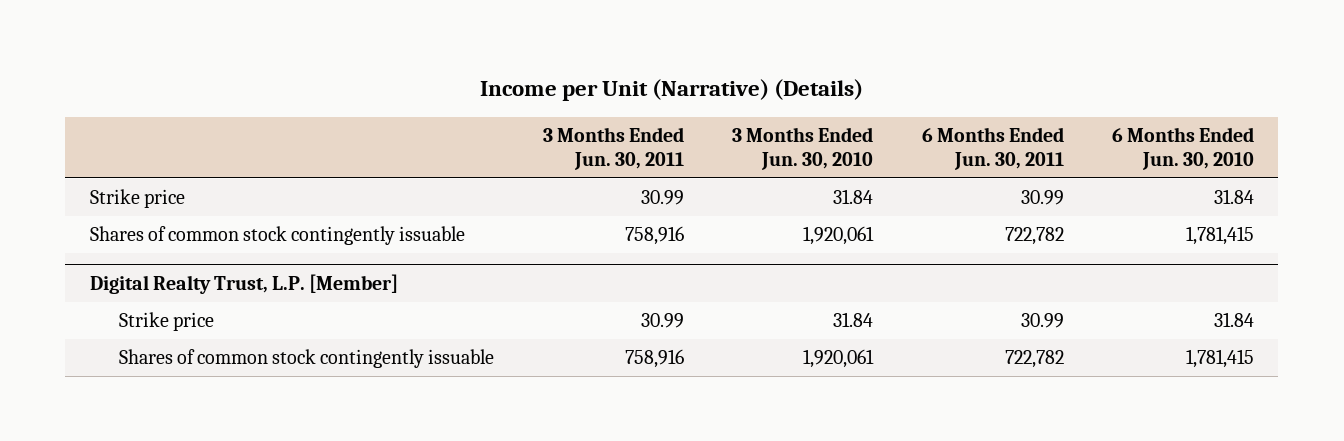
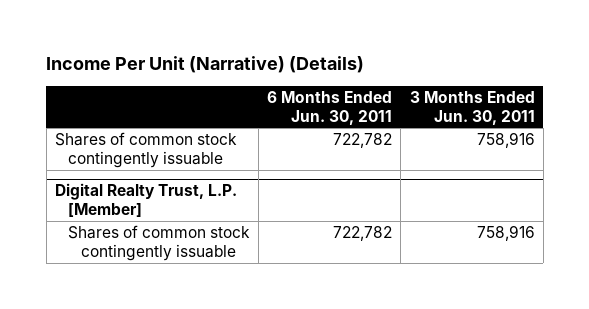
[479,79,863,102] Income per Unit (Narrative) (Details) -> [46,56,365,74] Income Per Unit (Narrative) (Details)
[732,126,874,170] 3 Months Ended Jun. 30, 2010 -> none
[1112,126,1255,170] 6 Months Ended Jun. 30, 2010 -> none
[89,189,185,209] Strike price -> none
[119,312,215,332] Strike price -> none

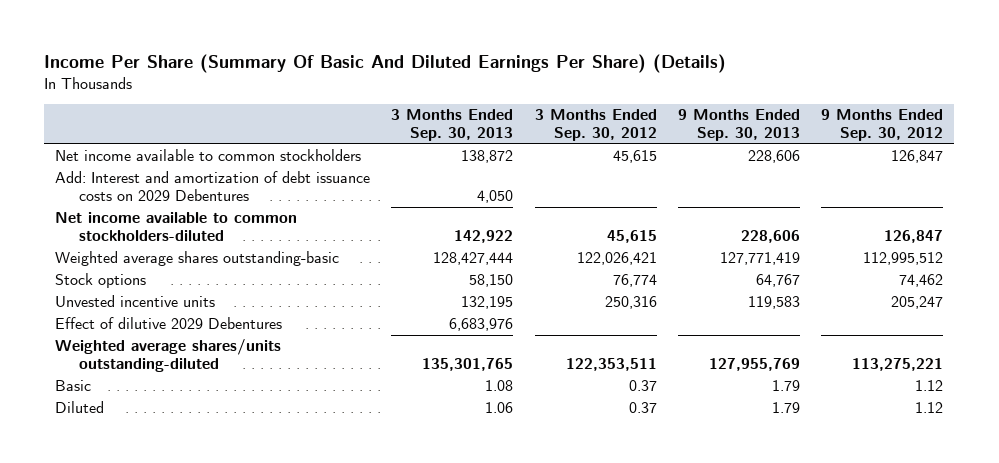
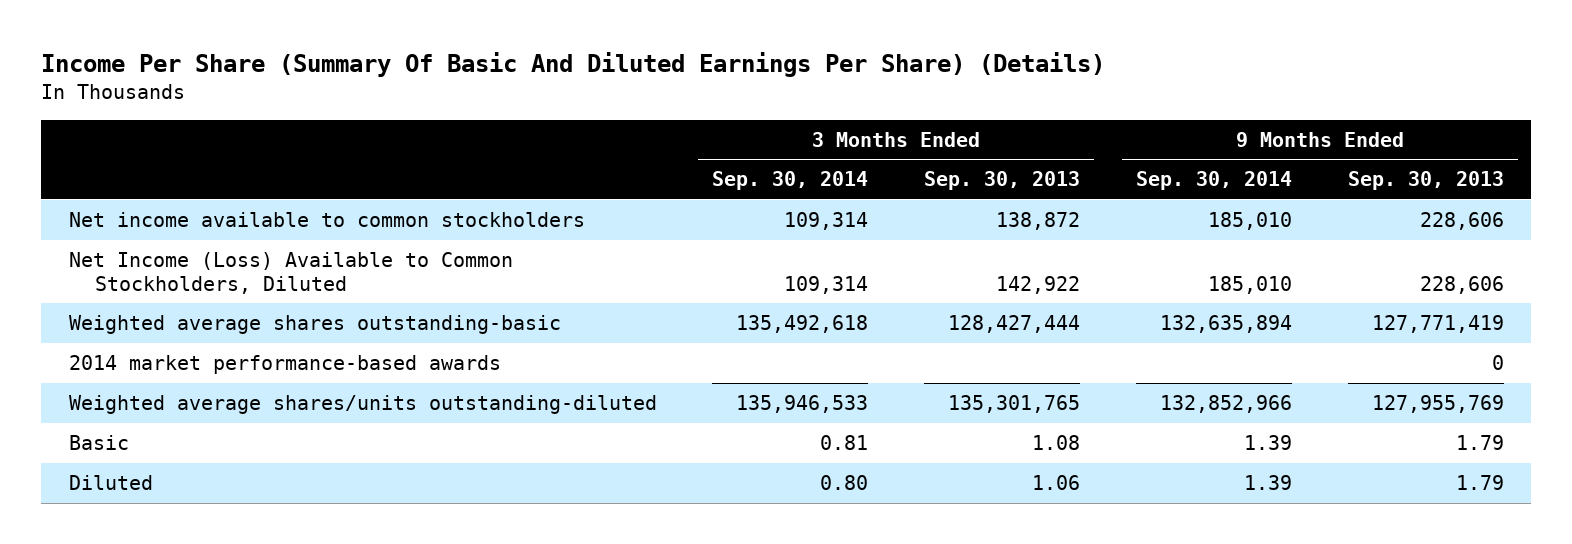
[534,109,657,142] 3 Months Ended Sep. 30, 2012 -> none
[821,109,944,142] 9 Months Ended Sep. 30, 2012 -> none
none -> [712,171,869,191] Sep. 30, 2014
none -> [1135,171,1292,191] Sep. 30, 2014
[55,171,371,202] Add: Interest and amortization of debt issuance costs on 2029 Debentures -> none
[55,212,298,242] Net income available to common stockholders-diluted -> [68,252,513,294] Net Income (Loss) Available to Common Stockholders, Diluted
[55,273,147,289] Stock options -> none
[55,295,216,308] Unvested incentive units -> none
[55,317,283,330] Effect of dilutive 2029 Debentures -> none
none -> [68,355,501,375] 2014 market performance-based awards

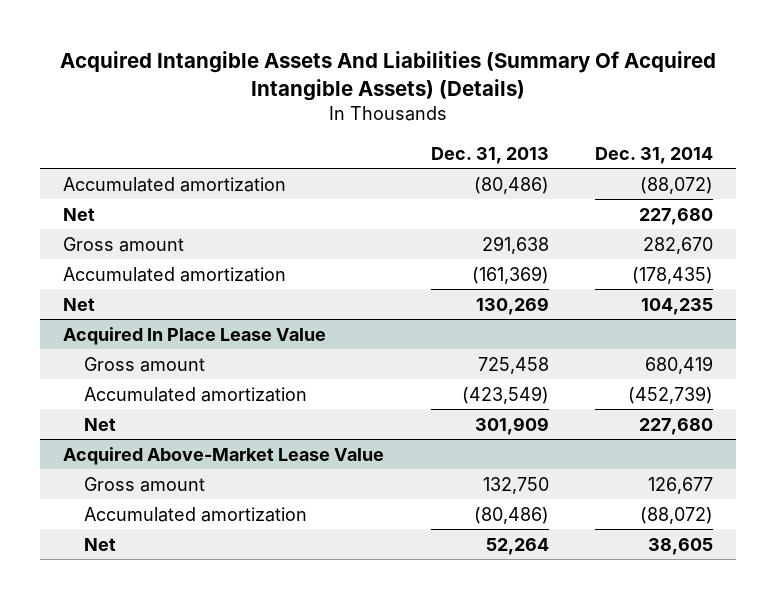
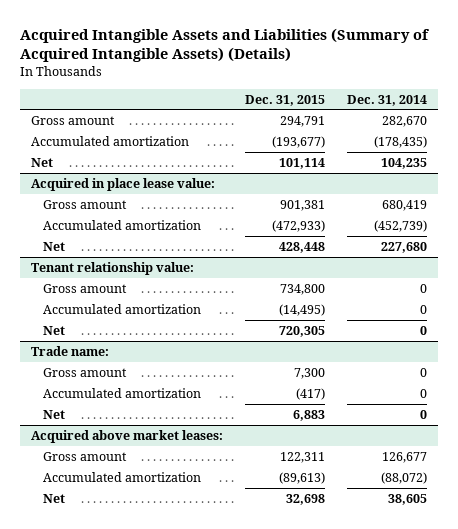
[60,51,717,101] Acquired Intangible Assets And Liabilities (Summary Of Acquired Intangible Assets) (Details) -> [20,27,430,63] Acquired Intangible Assets and Liabilities (Summary of Acquired Intangible Assets) (Details)
[430,146,549,164] Dec. 31, 2013 -> none
none -> [245,94,326,106] Dec. 31, 2015
[63,176,287,192] Accumulated amortization -> none
[63,207,96,221] Net -> none
[63,326,327,345] Acquired In Place Lease Value -> [31,177,216,191] Acquired in place lease value:
none -> [31,261,195,275] Tenant relationship value:
none -> [42,283,127,293] Gross amount
none -> [42,303,201,314] Accumulated amortization
none -> [42,325,65,335] Net
none -> [31,345,110,356] Trade name:
none -> [42,367,127,377] Gross amount
none -> [42,387,201,398] Accumulated amortization
none -> [42,409,65,419] Net
[63,446,385,465] Acquired Above-Market Lease Value -> [31,429,224,443] Acquired above market leases:

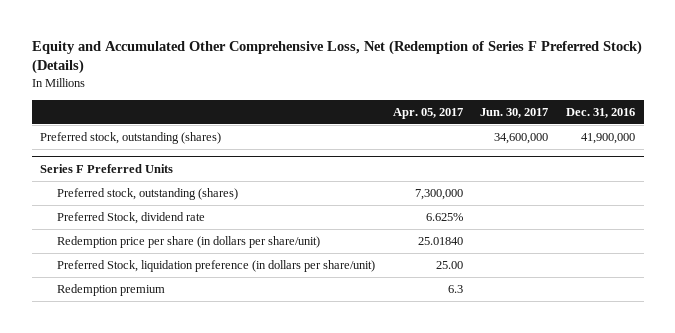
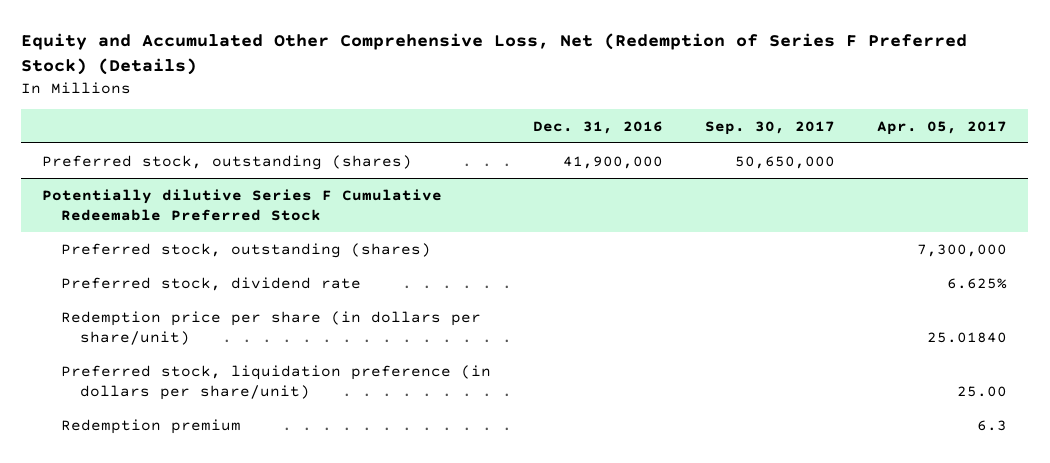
[480,107,549,118] Jun. 30, 2017 -> none
none -> [705,120,836,135] Sep. 30, 2017
[40,163,174,173] Series F Preferred Units -> [42,188,443,222] Potentially dilutive Series F Cumulative Redeemable Preferred Stock
[57,212,206,225] Preferred Stock, dividend rate -> [61,276,362,291] Preferred stock, dividend rate
[57,260,376,273] Preferred Stock, liquidation preference (in dollars per share/unit) -> [61,364,492,401] Preferred stock, liquidation preference (in dollars per share/unit)

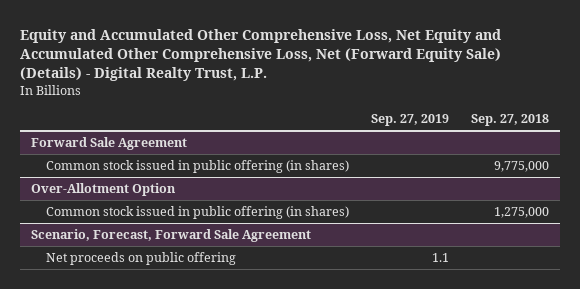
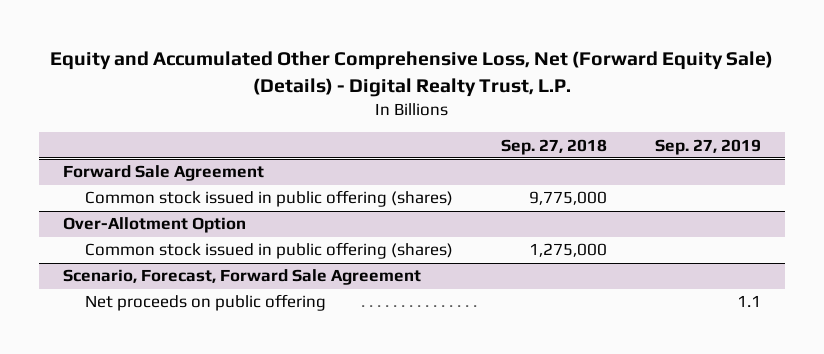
[20,28,502,81] Equity and Accumulated Other Comprehensive Loss, Net Equity and Accumulated Other Comprehensive Loss, Net (Forward Equity Sale) (Details) - Digital Realty Trust, L.P. -> [49,51,773,97] Equity and Accumulated Other Comprehensive Loss, Net (Forward Equity Sale) (Details) - Digital Realty Trust, L.P.
[45,160,349,174] Common stock issued in public offering (in shares) -> [84,190,453,208] Common stock issued in public offering (shares)
[45,206,349,220] Common stock issued in public offering (in shares) -> [84,242,453,260] Common stock issued in public offering (shares)

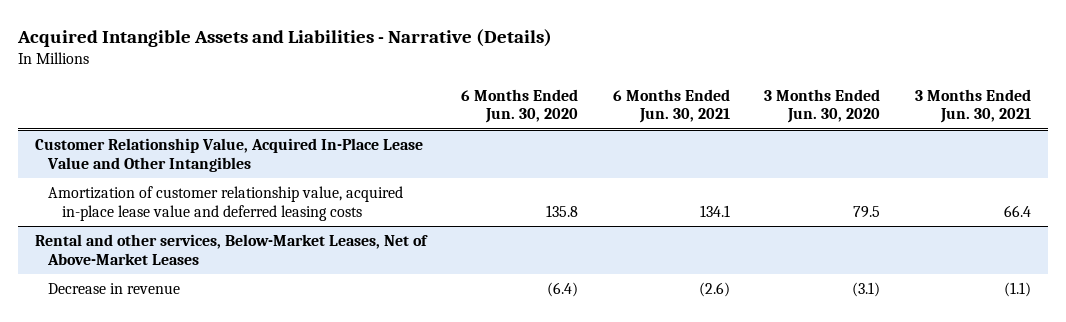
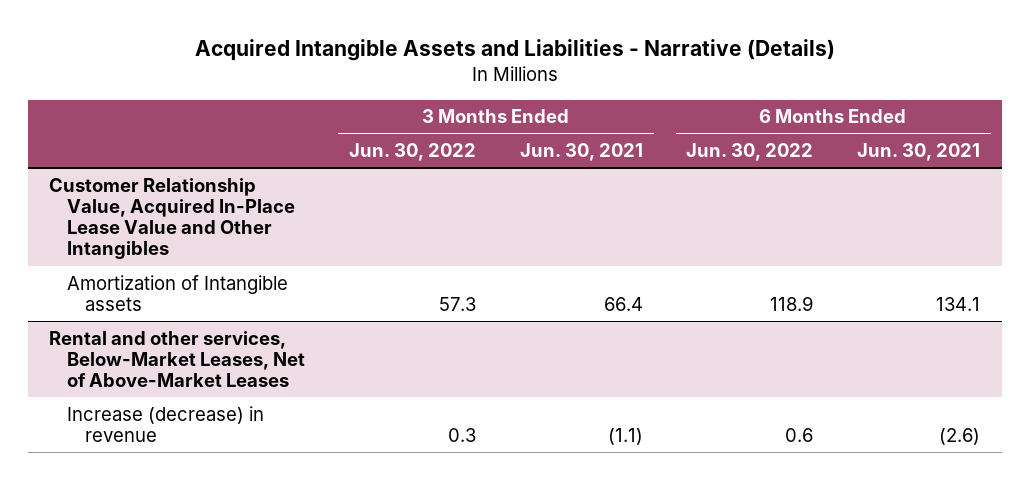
[461,88,579,124] 6 Months Ended Jun. 30, 2020 -> none
[764,88,881,124] 3 Months Ended Jun. 30, 2020 -> none
none -> [349,142,477,161] Jun. 30, 2022
none -> [686,142,814,161] Jun. 30, 2022
[48,186,404,221] Amortization of customer relationship value, acquired in-place lease value and deferred leasing costs -> [67,274,289,311] Amortization of Intangible assets
[48,283,181,295] Decrease in revenue -> [67,405,265,442] Increase (decrease) in revenue

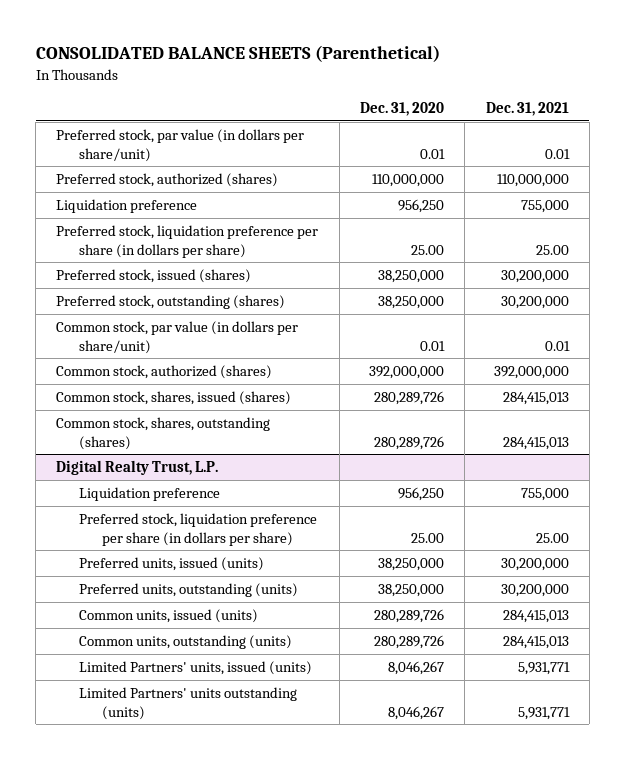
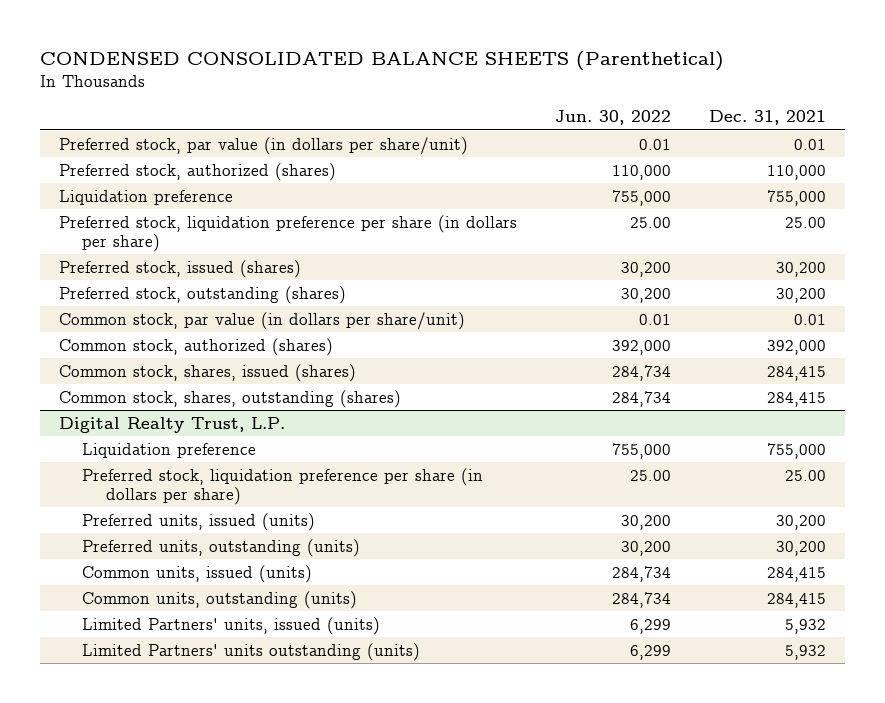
[35,45,440,63] CONSOLIDATED BALANCE SHEETS (Parenthetical) -> [39,50,724,71] CONDENSED CONSOLIDATED BALANCE SHEETS (Parenthetical)
[359,101,444,116] Dec. 31, 2020 -> none
none -> [554,110,671,126] Jun. 30, 2022
[496,174,569,188] 110,000,000 -> [767,164,827,180] 110,000
[500,270,569,284] 30,200,000 -> [776,261,827,277] 30,200
[500,296,569,310] 30,200,000 -> [776,287,827,303] 30,200
[493,366,569,380] 392,000,000 -> [767,339,827,355] 392,000
[502,392,569,406] 284,415,013 -> [767,365,827,381] 284,415
[502,436,569,450] 284,415,013 -> [767,391,827,407] 284,415
[500,558,569,572] 30,200,000 -> [776,514,827,530] 30,200
[500,584,569,598] 30,200,000 -> [776,540,827,556] 30,200
[502,610,569,624] 284,415,013 -> [767,566,827,582] 284,415
[502,636,569,650] 284,415,013 -> [767,592,827,608] 284,415
[517,662,570,676] 5,931,771 -> [785,618,827,634] 5,932
[517,706,570,720] 5,931,771 -> [785,644,827,660] 5,932

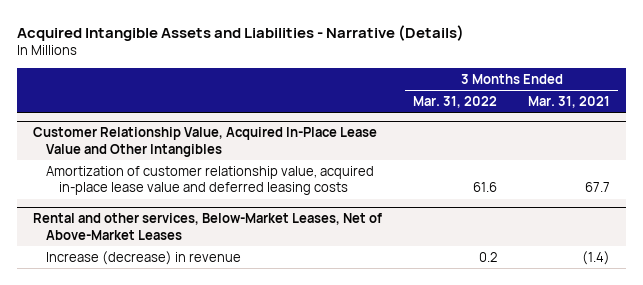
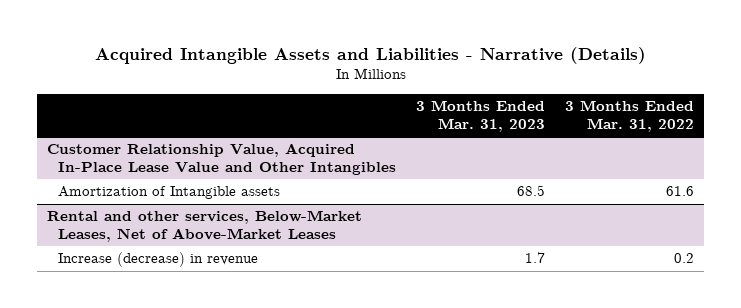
[528,96,611,109] Mar. 31, 2021 -> none
none -> [416,100,546,133] 3 Months Ended Mar. 31, 2023
[46,165,375,196] Amortization of customer relationship value, acquired in-place lease value and deferred leasing costs -> [58,186,281,200] Amortization of Intangible assets

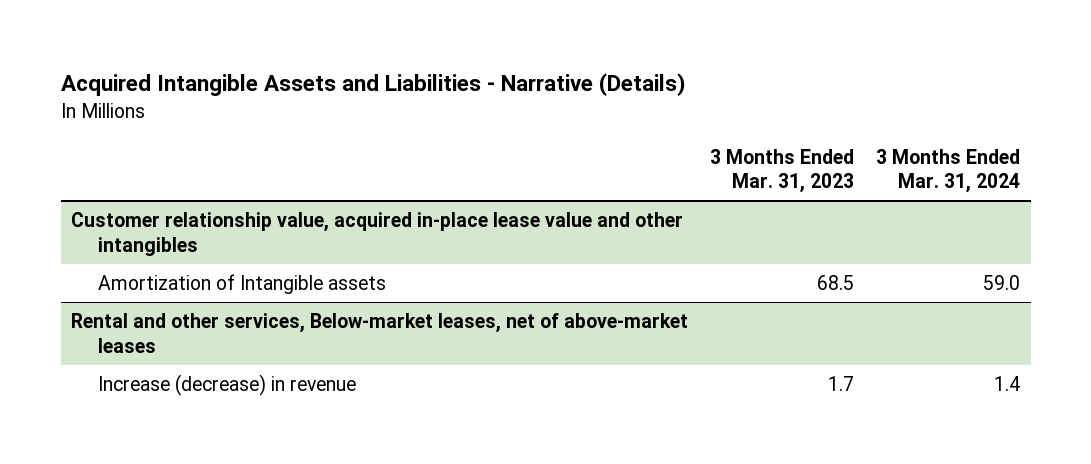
[565,100,695,133] 3 Months Ended Mar. 31, 2022 -> none
none -> [875,148,1020,194] 3 Months Ended Mar. 31, 2024
[46,143,397,176] Customer Relationship Value, Acquired In-Place Lease Value and Other Intangibles -> [71,212,684,256] Customer relationship value, acquired in-place lease value and other intangibles
[46,210,362,243] Rental and other services, Below-Market Leases, Net of Above-Market Leases -> [71,313,689,353] Rental and other services, Below-market leases, net of above-market leases

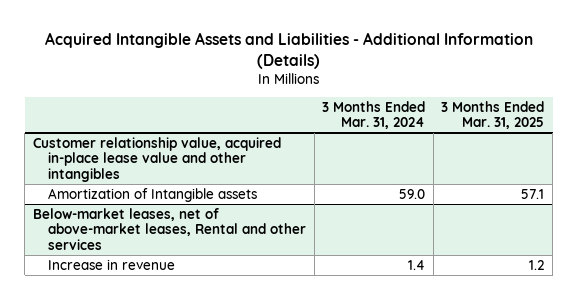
[60,73,685,97] Acquired Intangible Assets and Liabilities - Narrative (Details) -> [44,32,533,69] Acquired Intangible Assets and Liabilities - Additional Information (Details)
[710,148,855,194] 3 Months Ended Mar. 31, 2023 -> none
none -> [441,100,545,130] 3 Months Ended Mar. 31, 2025
[71,313,689,353] Rental and other services, Below-market leases, net of above-market leases -> [32,207,306,250] Below-market leases, net of above-market leases, Rental and other services
[98,374,357,397] Increase (decrease) in revenue -> [47,258,175,270] Increase in revenue

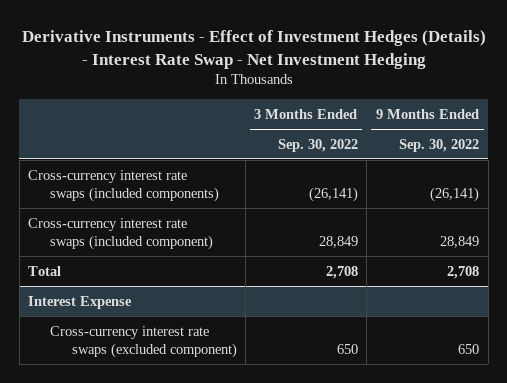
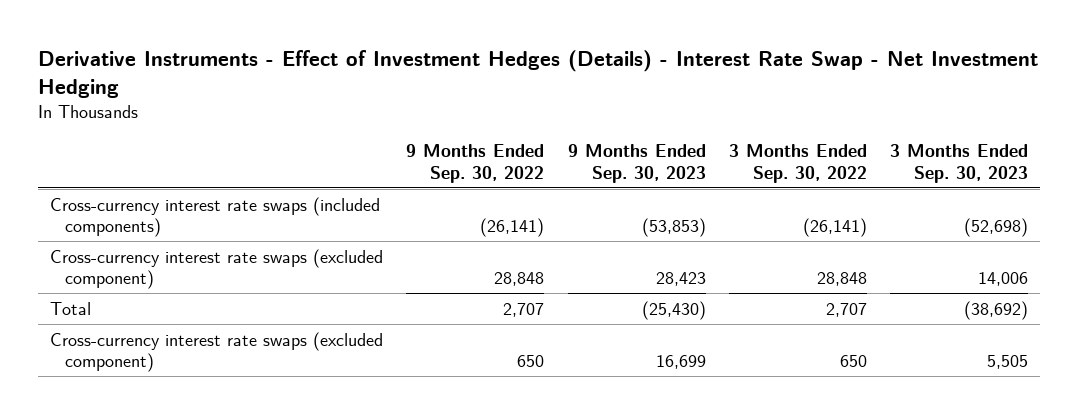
none -> [567,144,706,183] 9 Months Ended Sep. 30, 2023
none -> [890,144,1029,183] 3 Months Ended Sep. 30, 2023
[28,295,133,309] Interest Expense -> none
[28,217,213,251] Cross-currency interest rate swaps (included component) -> [49,248,383,289] Cross-currency interest rate swaps (excluded component)
[318,236,358,249] 28,849 -> [817,271,868,286] 28,848
[440,236,480,249] 28,849 -> [494,271,545,286] 28,848
[325,265,358,279] 2,708 -> [826,302,868,317] 2,707
[447,265,480,279] 2,708 -> [503,302,545,317] 2,707

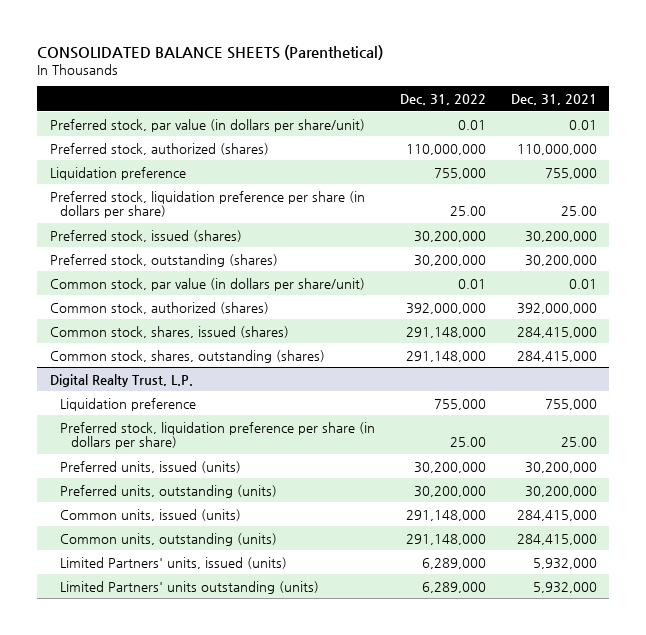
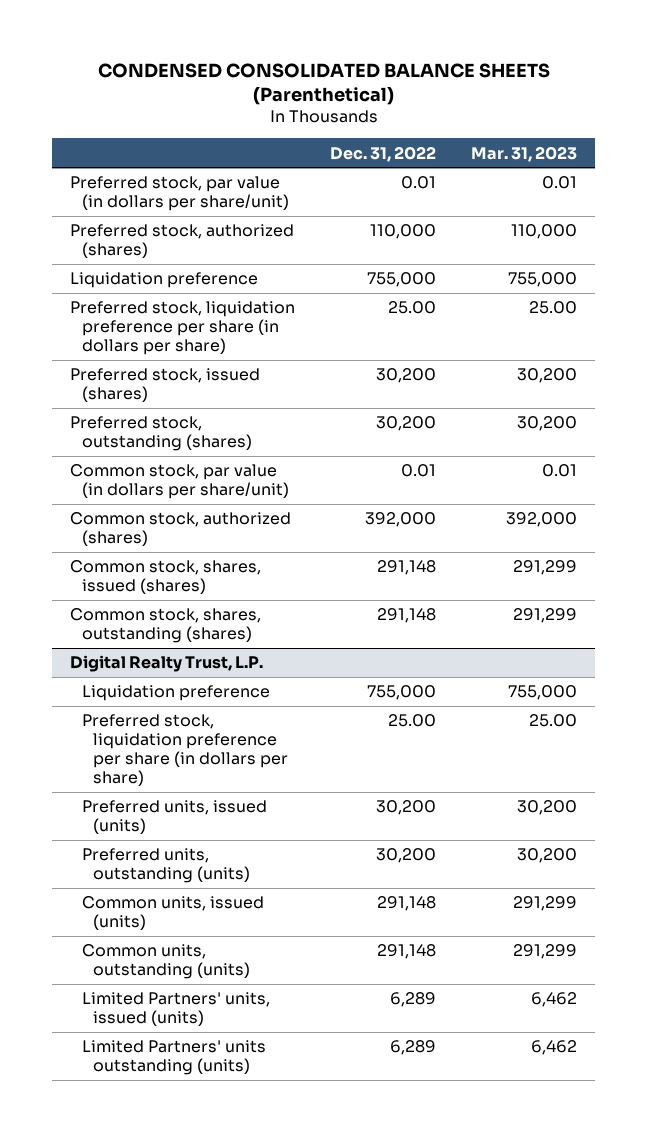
[37,44,384,60] CONSOLIDATED BALANCE SHEETS (Parenthetical) -> [97,62,550,106] CONDENSED CONSOLIDATED BALANCE SHEETS (Parenthetical)
[510,93,597,105] Dec. 31, 2021 -> none
none -> [471,145,578,162] Mar. 31, 2023
[405,143,486,155] 110,000,000 -> [370,224,437,240] 110,000
[413,230,486,242] 30,200,000 -> [376,368,437,384] 30,200
[413,254,486,266] 30,200,000 -> [376,416,437,432] 30,200
[405,302,486,314] 392,000,000 -> [365,512,437,528] 392,000
[405,326,486,338] 291,148,000 -> [377,560,437,576] 291,148
[405,350,486,362] 291,148,000 -> [377,608,437,624] 291,148
[413,461,486,473] 30,200,000 -> [376,800,437,816] 30,200
[413,485,486,497] 30,200,000 -> [376,848,437,864] 30,200
[405,509,486,521] 291,148,000 -> [377,896,437,912] 291,148
[405,533,486,545] 291,148,000 -> [377,944,437,960] 291,148
[421,557,486,569] 6,289,000 -> [390,992,437,1008] 6,289
[421,581,486,593] 6,289,000 -> [390,1040,437,1056] 6,289

